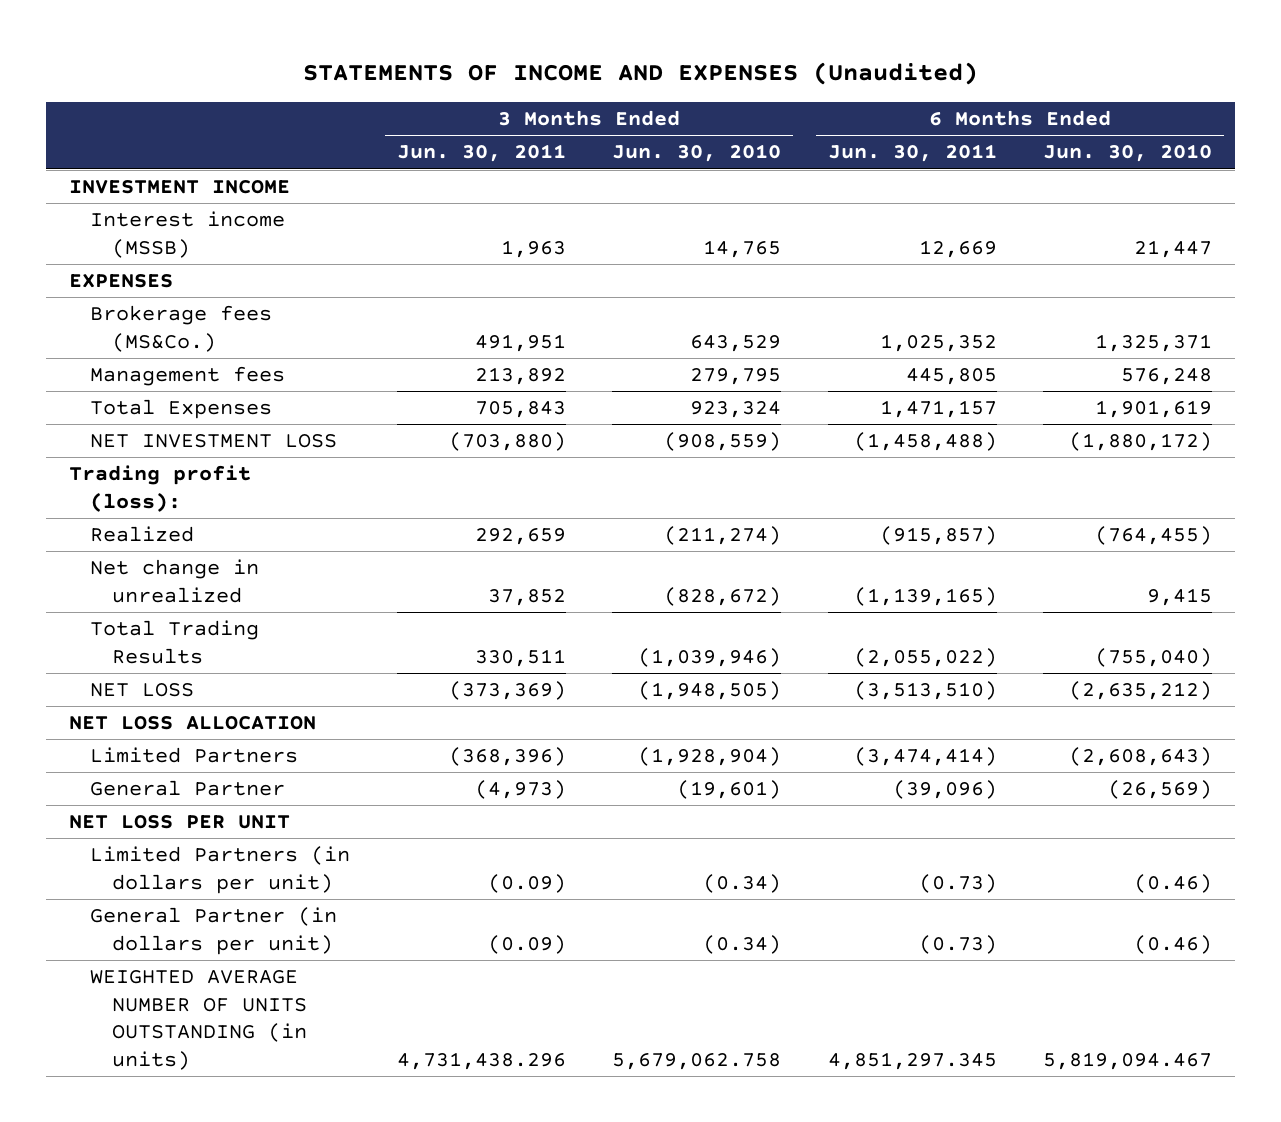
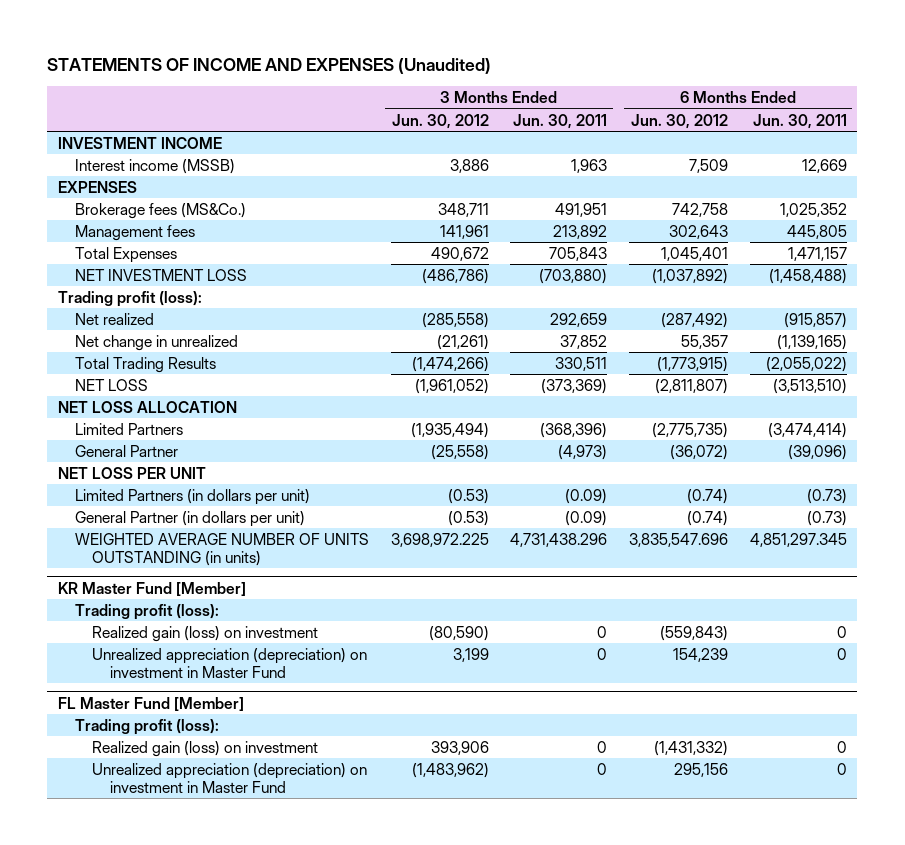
[612,144,782,163] Jun. 30, 2010 -> none
[1043,144,1213,163] Jun. 30, 2010 -> none
none -> [391,113,489,129] Jun. 30, 2012
none -> [630,113,728,129] Jun. 30, 2012
[90,526,195,543] Realized -> [75,312,155,325] Net realized
none -> [58,581,247,596] KR Master Fund [Member]
none -> [75,603,220,620] Trading profit (loss):
none -> [92,625,319,642] Realized gain (loss) on investment
none -> [92,647,368,678] Unrealized appreciation (depreciation) on investment in Master Fund
none -> [58,696,245,711] FL Master Fund [Member]
none -> [75,718,220,735] Trading profit (loss):
none -> [92,740,319,757] Realized gain (loss) on investment
none -> [92,762,368,793] Unrealized appreciation (depreciation) on investment in Master Fund

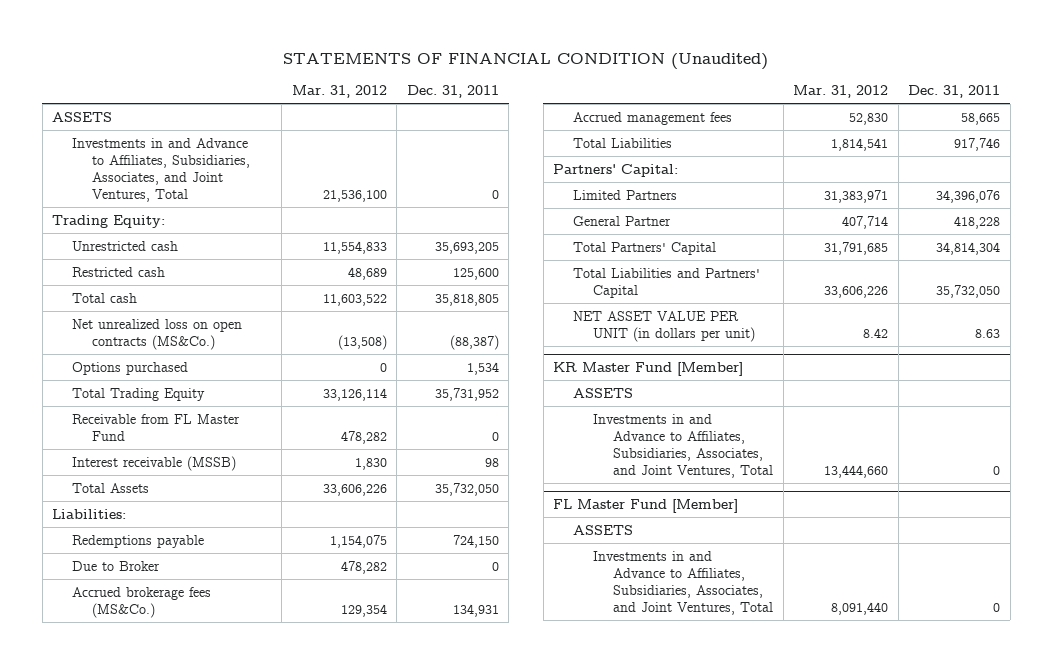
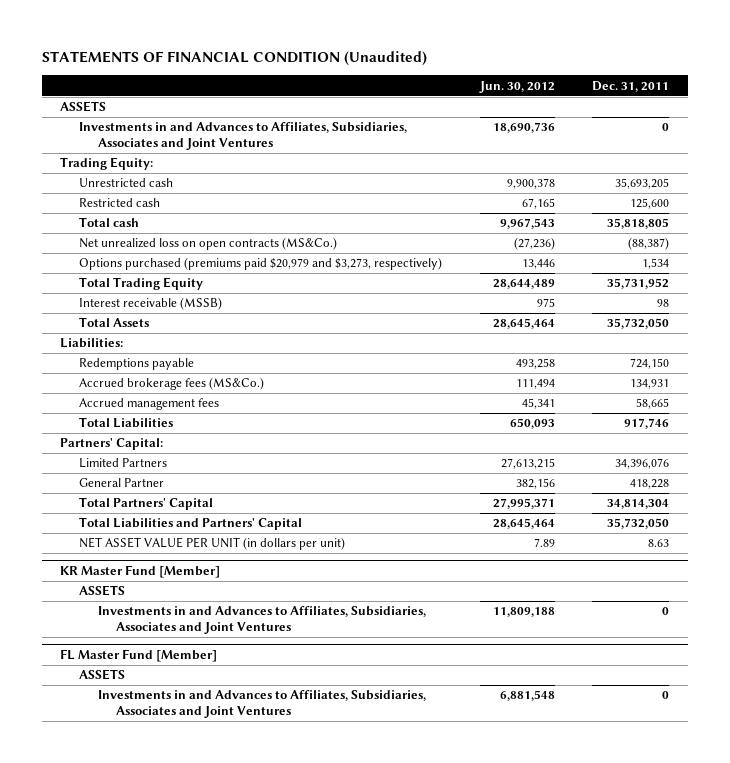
[291,85,387,99] Mar. 31, 2012 -> none
none -> [478,80,555,93] Jun. 30, 2012
[72,137,251,202] Investments in and Advance to Affiliates, Subsidiaries, Associates, and Joint Ventures, Total -> [79,122,408,151] Investments in and Advances to Affiliates, Subsidiaries, Associates and Joint Ventures
[72,361,189,375] Options purchased -> [79,257,443,271] Options purchased (premiums paid $20,979 and $3,273, respectively)
[72,413,241,441] Receivable from FL Master Fund -> none
[72,560,161,571] Due to Broker -> none
[593,413,774,478] Investments in and Advance to Affiliates, Subsidiaries, Associates, and Joint Ventures, Total -> [97,606,426,635] Investments in and Advances to Affiliates, Subsidiaries, Associates and Joint Ventures
[593,550,774,615] Investments in and Advance to Affiliates, Subsidiaries, Associates, and Joint Ventures, Total -> [97,690,426,719] Investments in and Advances to Affiliates, Subsidiaries, Associates and Joint Ventures

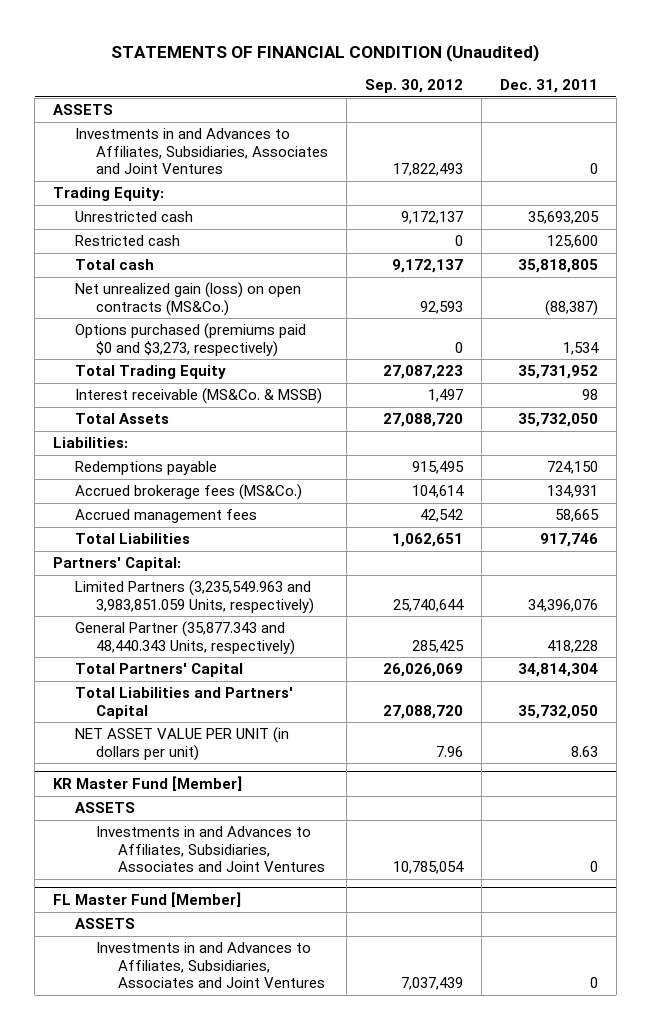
[478,80,555,93] Jun. 30, 2012 -> none
none -> [365,78,464,93] Sep. 30, 2012
[79,237,338,251] Net unrealized loss on open contracts (MS&Co.) -> [74,282,301,316] Net unrealized gain (loss) on open contracts (MS&Co.)
[79,257,443,271] Options purchased (premiums paid $20,979 and $3,273, respectively) -> [74,323,306,357] Options purchased (premiums paid $0 and $3,273, respectively)
[79,297,223,311] Interest receivable (MSSB) -> [74,388,322,405] Interest receivable (MS&Co. & MSSB)
[79,458,168,469] Limited Partners -> [74,580,315,614] Limited Partners (3,235,549.963 and 3,983,851.059 Units, respectively)
[79,478,165,488] General Partner -> [74,621,296,655] General Partner (35,877.343 and 48,440.343 Units, respectively)

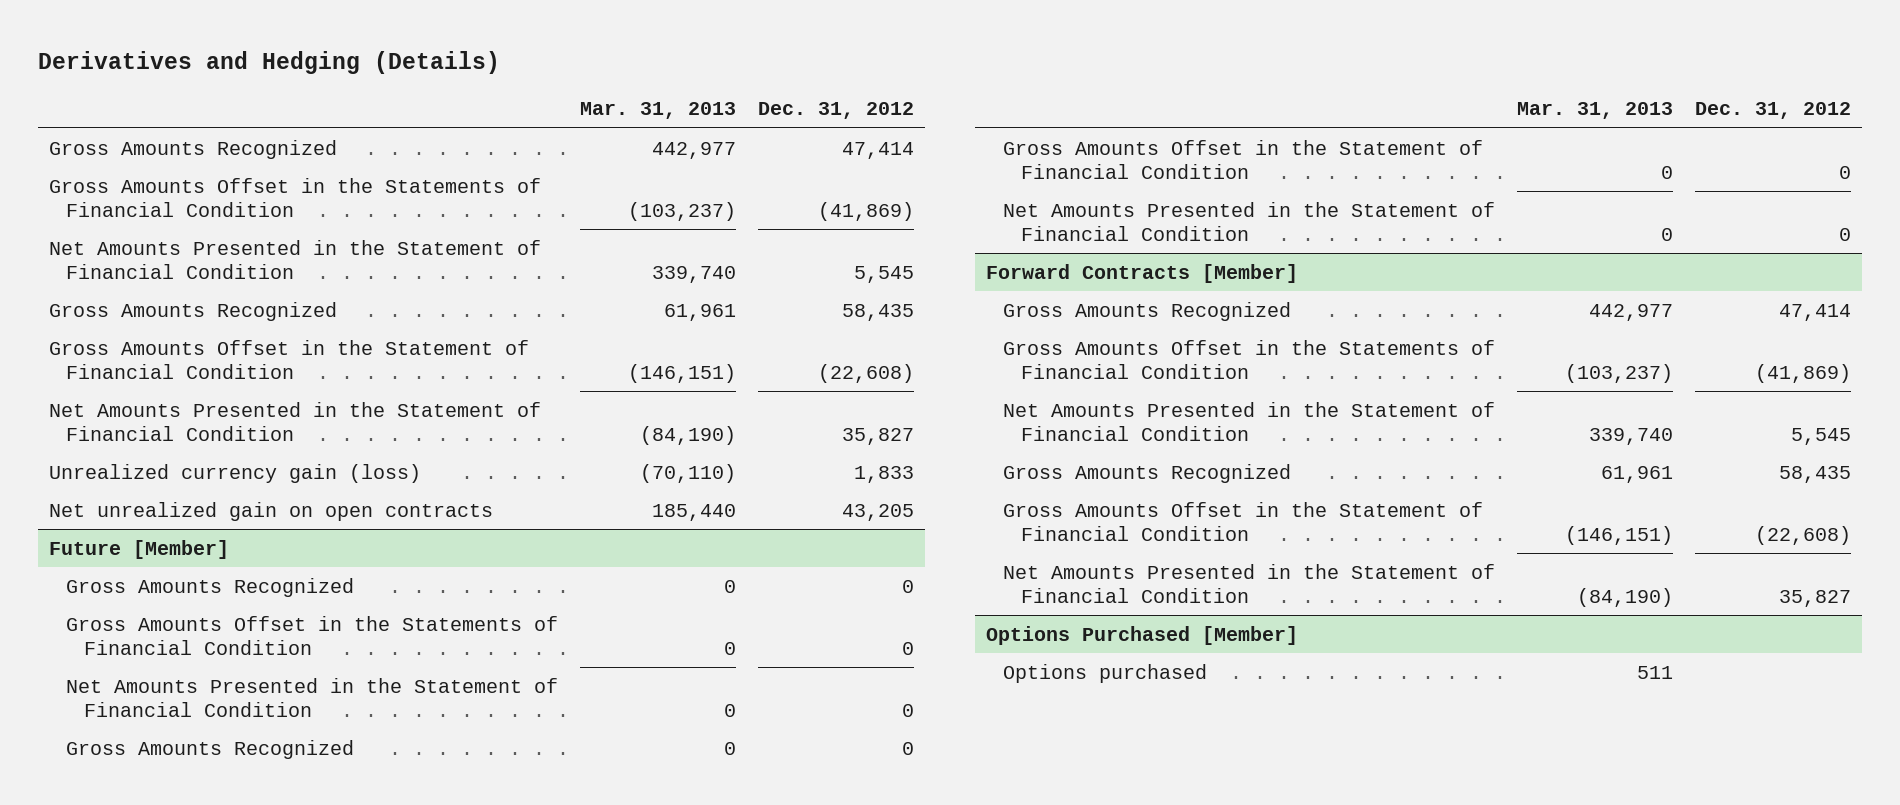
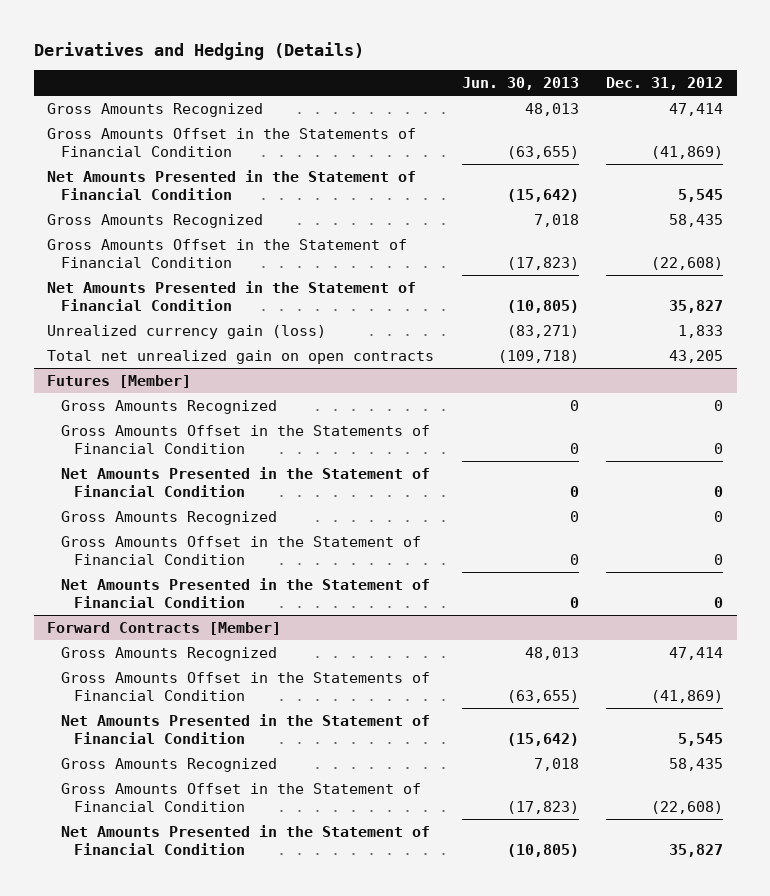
[580,102,737,120] Mar. 31, 2013 -> none
none -> [461,76,579,90] Jun. 30, 2013
[49,539,230,559] Future [Member] -> none
[49,501,494,521] Net unrealized gain on open contracts -> [47,349,435,364] Total net unrealized gain on open contracts
none -> [47,374,192,388] Futures [Member]
[985,625,1298,645] Options Purchased [Member] -> none
[1003,663,1208,683] Options purchased -> none

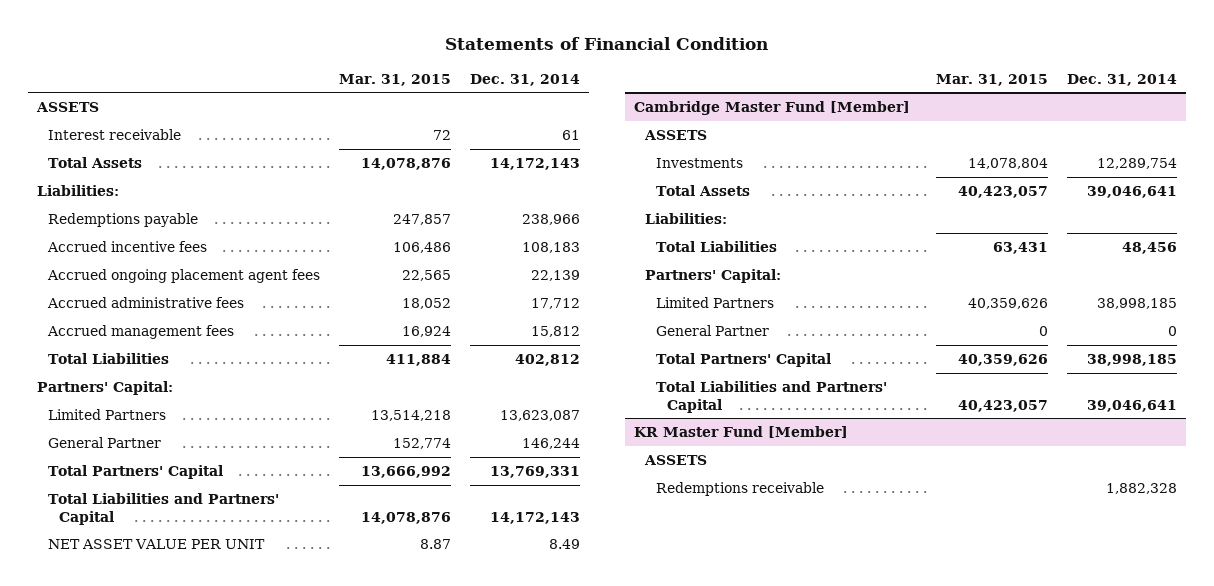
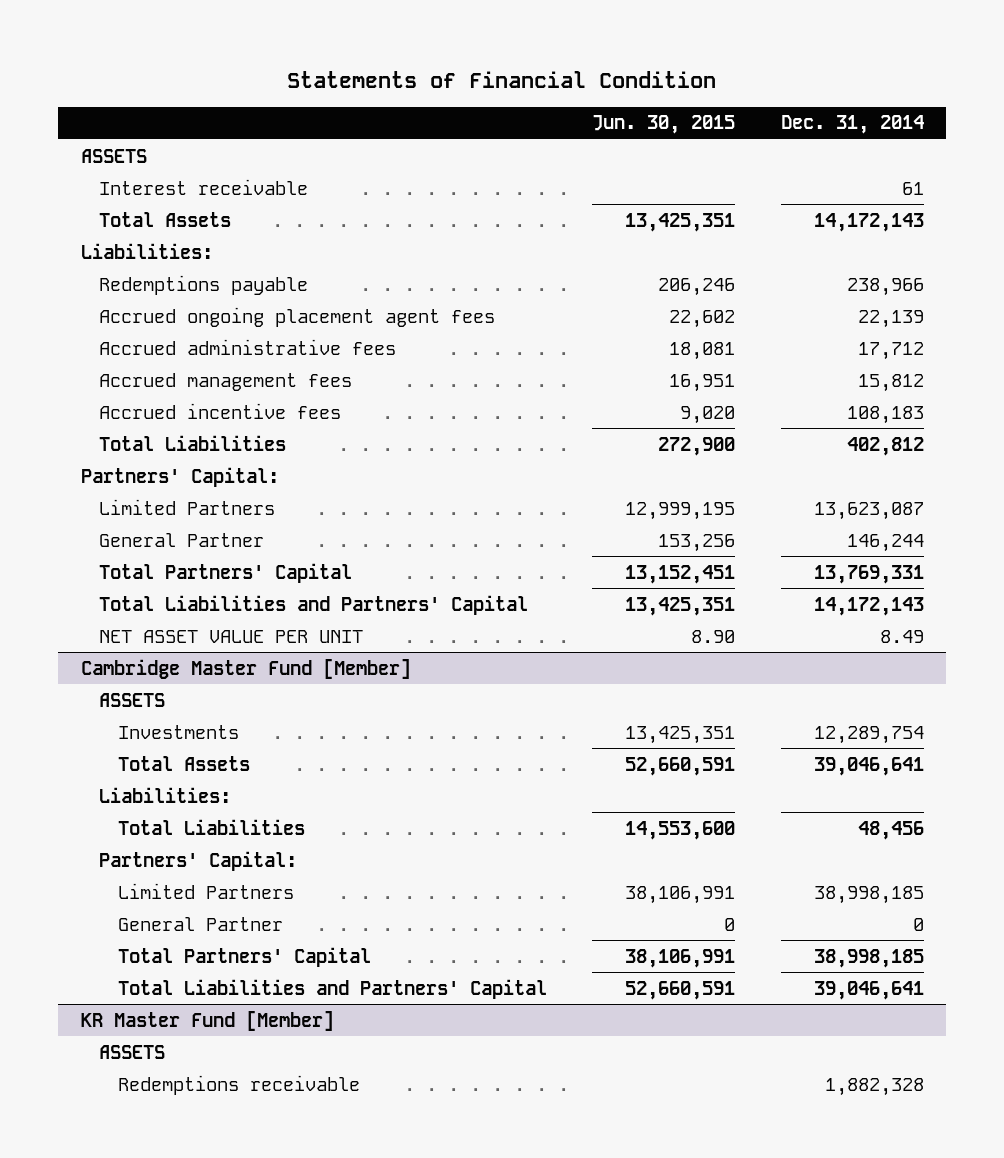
[339,73,452,86] Mar. 31, 2015 -> none
none -> [592,115,736,135] Jun. 30, 2015
[47,241,208,253] Accrued incentive fees -> [99,402,342,419] Accrued incentive fees

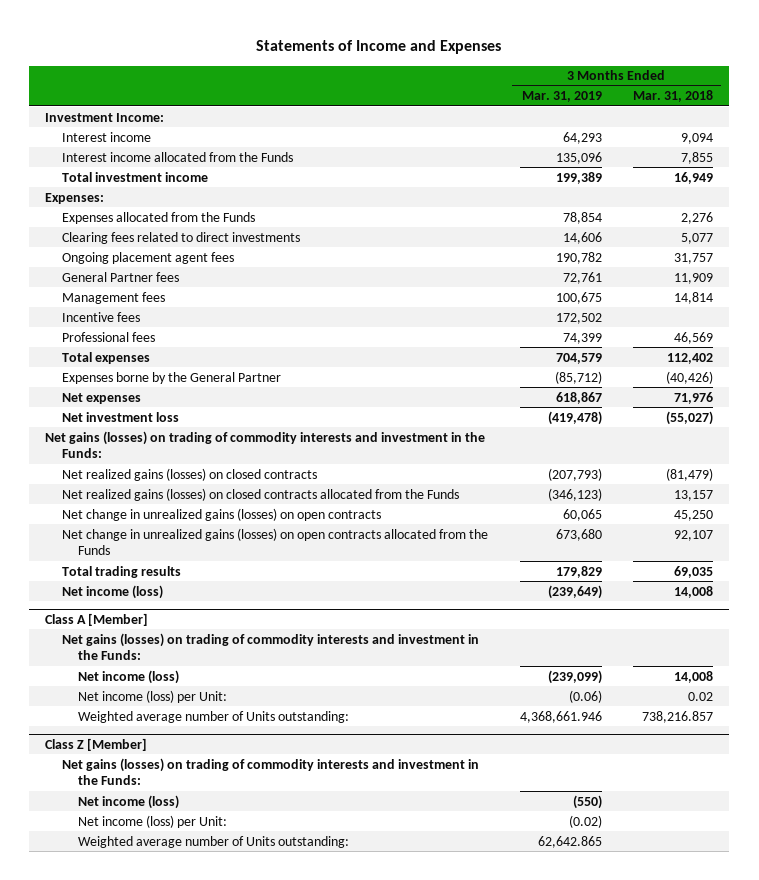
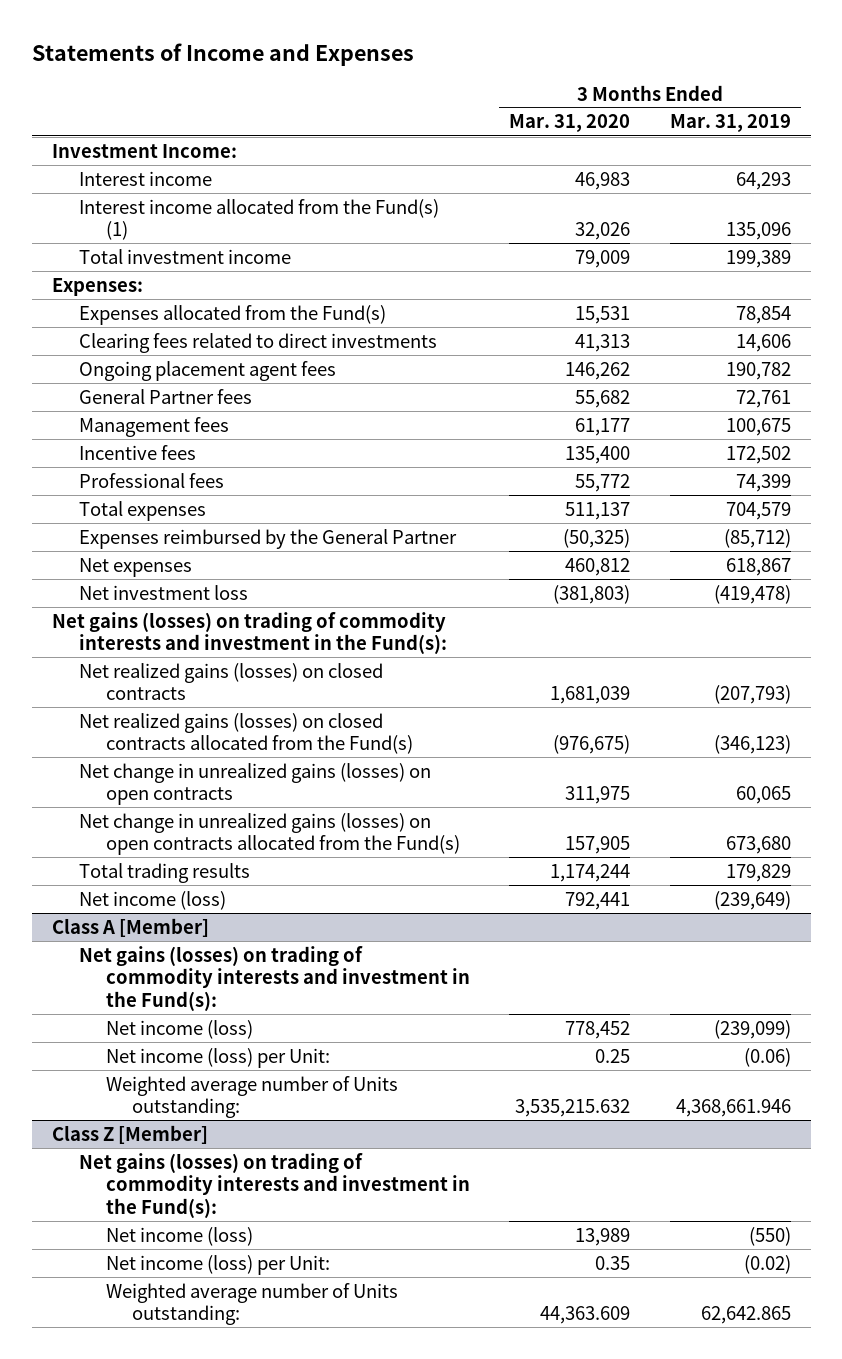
[633,90,714,103] Mar. 31, 2018 -> none
none -> [509,114,631,133] Mar. 31, 2020
[61,151,293,162] Interest income allocated from the Funds -> [78,198,439,241] Interest income allocated from the Fund(s) (1)
[61,211,255,224] Expenses allocated from the Funds -> [78,304,386,325] Expenses allocated from the Fund(s)
[61,371,281,384] Expenses borne by the General Partner -> [78,528,457,549] Expenses reimbursed by the General Partner
[45,430,486,459] Net gains (losses) on trading of commodity interests and investment in the Funds: -> [51,611,447,655] Net gains (losses) on trading of commodity interests and investment in the Fund(s):
[61,487,459,501] Net realized gains (losses) on closed contracts allocated from the Funds -> [78,712,413,755] Net realized gains (losses) on closed contracts allocated from the Fund(s)
[61,527,488,556] Net change in unrealized gains (losses) on open contracts allocated from the Funds -> [78,812,460,856] Net change in unrealized gains (losses) on open contracts allocated from the Fund(s)
[61,632,479,661] Net gains (losses) on trading of commodity interests and investment in the Funds: -> [78,945,470,1011] Net gains (losses) on trading of commodity interests and investment in the Fund(s):
[61,757,479,786] Net gains (losses) on trading of commodity interests and investment in the Funds: -> [78,1152,470,1218] Net gains (losses) on trading of commodity interests and investment in the Fund(s):

